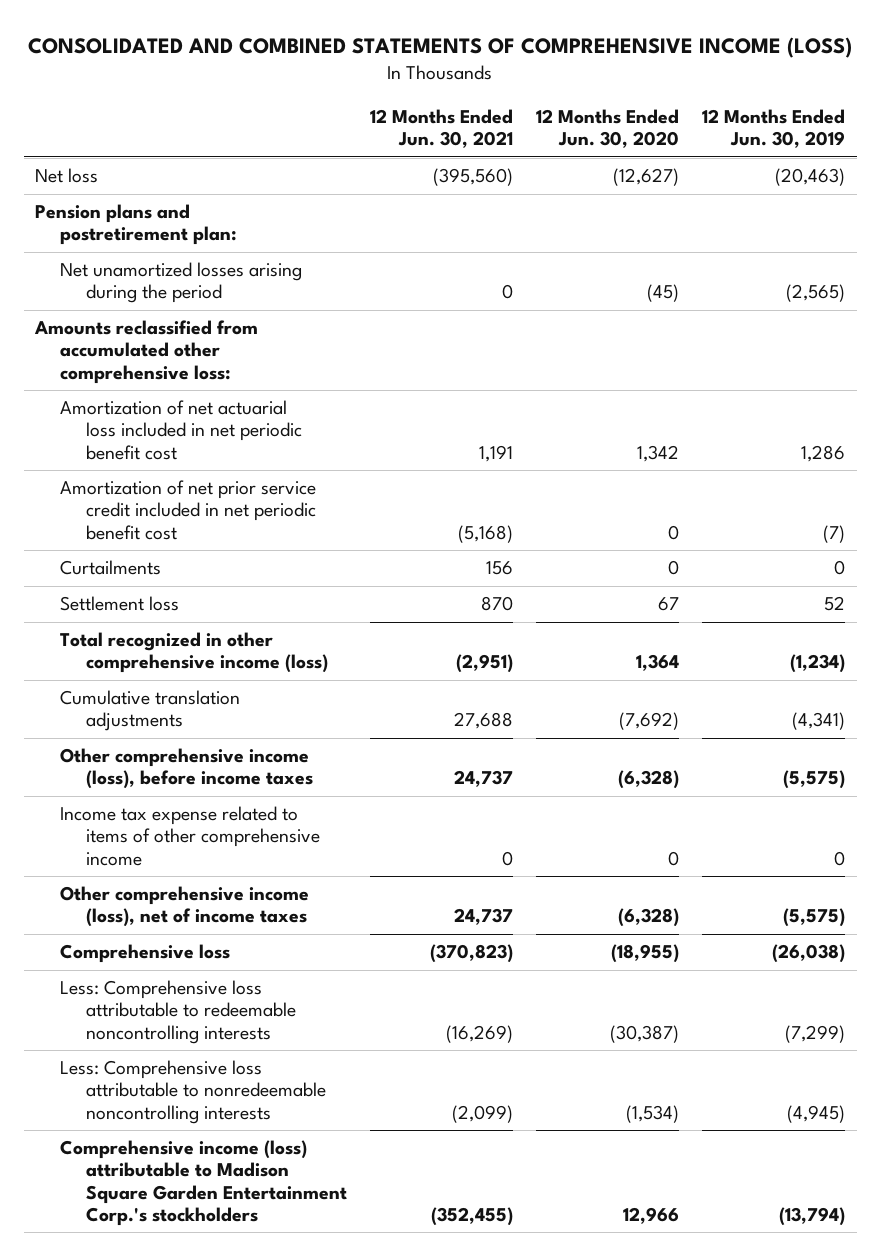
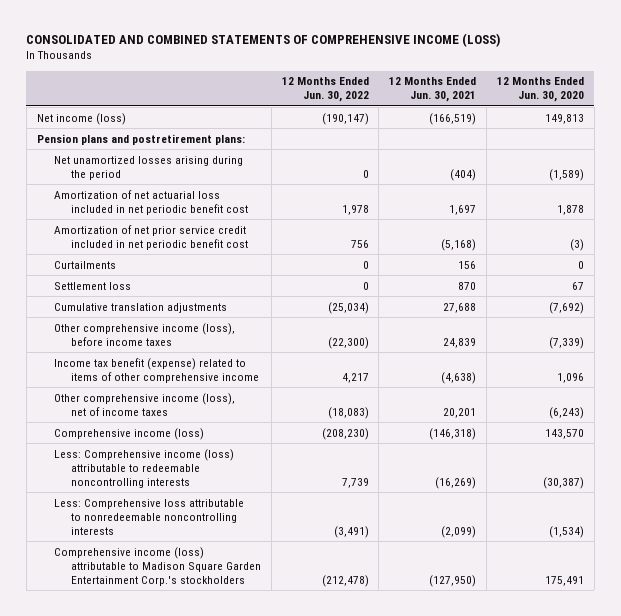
[702,108,846,149] 12 Months Ended Jun. 30, 2019 -> none
none -> [281,77,369,103] 12 Months Ended Jun. 30, 2022
[34,320,259,384] Amounts reclassified from accumulated other comprehensive loss: -> none
[35,168,99,184] Net loss -> [36,112,126,125] Net income (loss)
[432,168,513,187] (395,560) -> [429,112,477,125] (166,519)
[613,168,680,187] (12,627) -> [545,113,585,124] 149,813
[35,204,238,246] Pension plans and postretirement plan: -> [36,133,245,145] Pension plans and postretirement plans:
[501,284,513,300] 0 -> [450,168,477,181] (404)
[647,284,680,303] (45) -> [549,168,585,181] (1,589)
[478,444,513,462] 1,191 -> [449,204,477,215] 1,697
[637,444,680,462] 1,342 -> [557,204,585,215] 1,878
[668,524,680,540] 0 -> [570,238,585,251] (3)
[60,632,328,674] Total recognized in other comprehensive income (loss) -> none
[453,770,513,788] 24,737 -> [443,337,477,348] 24,839
[618,770,680,790] (6,328) -> [549,336,585,349] (7,339)
[60,806,320,866] Income tax expense related to items of other comprehensive income -> [53,357,259,383] Income tax benefit (expense) related to items of other comprehensive income
[501,850,513,866] 0 -> [441,371,477,384] (4,638)
[668,850,680,866] 0 -> [557,372,585,383] 1,096
[453,908,513,926] 24,737 -> [443,407,477,418] 20,201
[618,908,680,928] (6,328) -> [549,406,585,419] (6,243)
[60,944,231,964] Comprehensive loss -> [53,427,204,440] Comprehensive income (loss)
[429,944,513,964] (370,823) -> [429,427,477,440] (146,318)
[611,944,680,964] (18,955) -> [545,428,585,439] 143,570
[60,980,296,1044] Less: Comprehensive loss attributable to redeemable noncontrolling interests -> [53,448,234,488] Less: Comprehensive income (loss) attributable to redeemable noncontrolling interests
[430,1206,513,1226] (352,455) -> [429,574,477,587] (127,950)
[623,1206,680,1224] 12,966 -> [545,575,585,586] 175,491

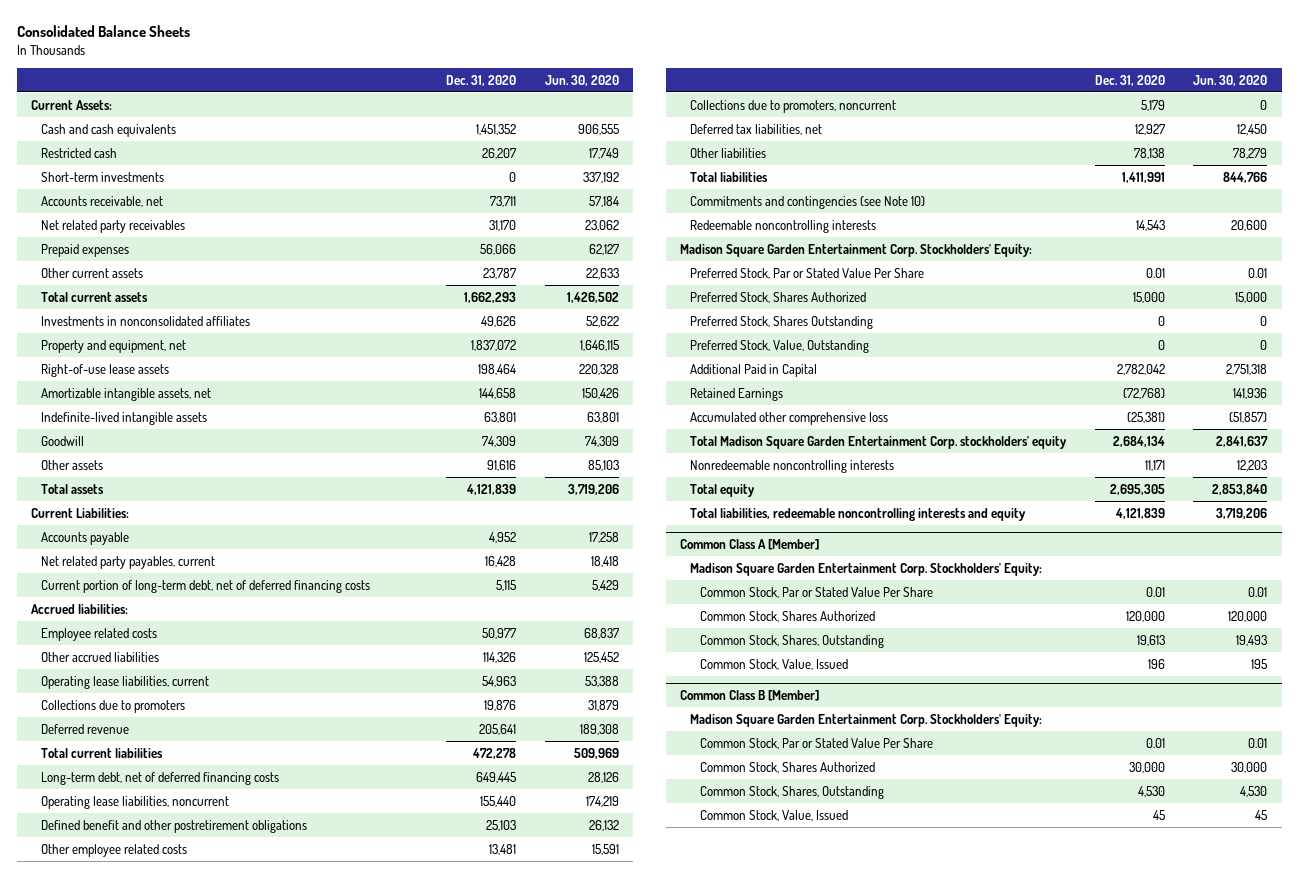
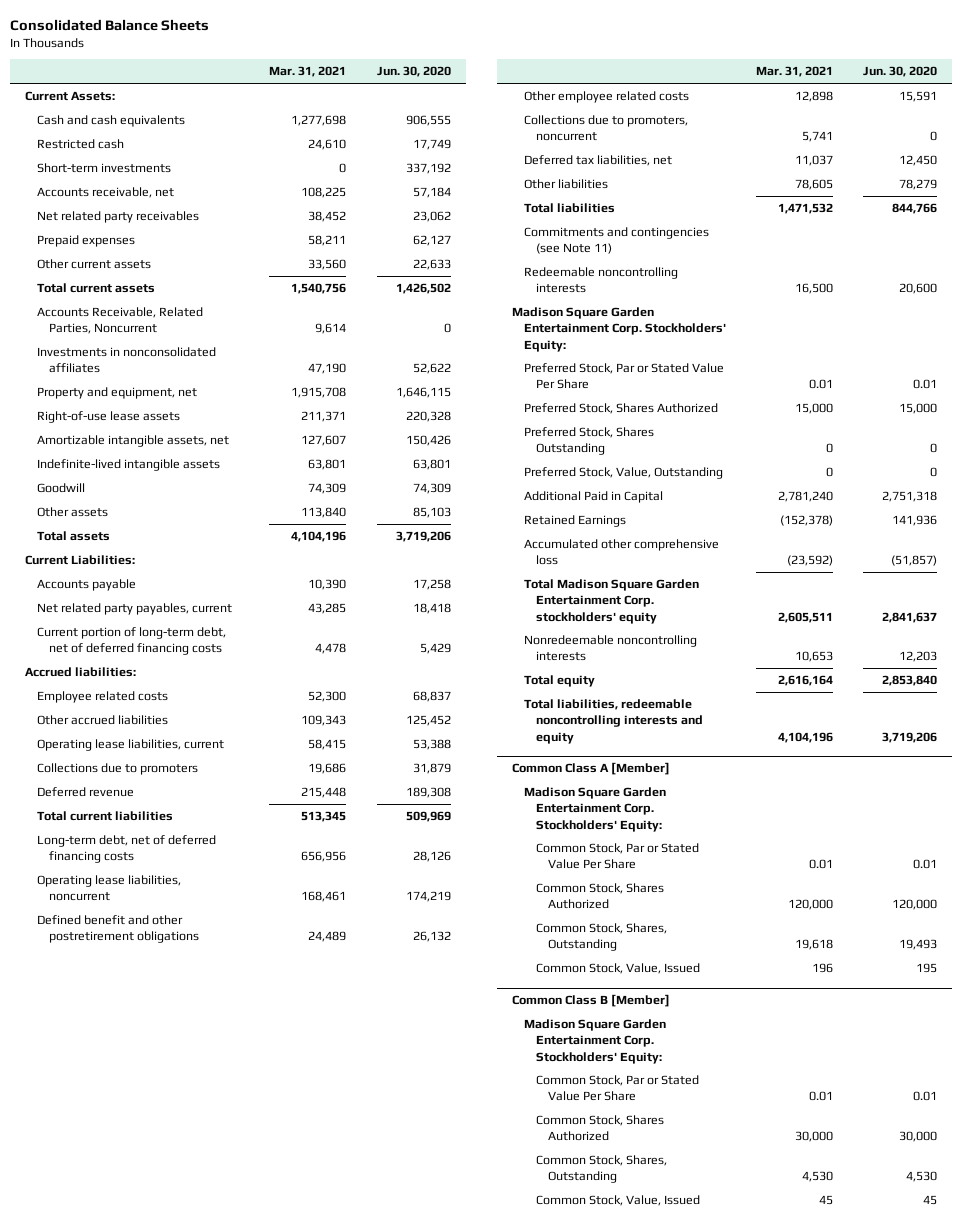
[445,74,516,86] Dec. 31, 2020 -> none
none -> [269,66,347,78] Mar. 31, 2021
none -> [37,307,204,335] Accounts Receivable, Related Parties, Noncurrent
[689,195,925,209] Commitments and contingencies (see Note 10) -> [524,227,710,255] Commitments and contingencies (see Note 11)

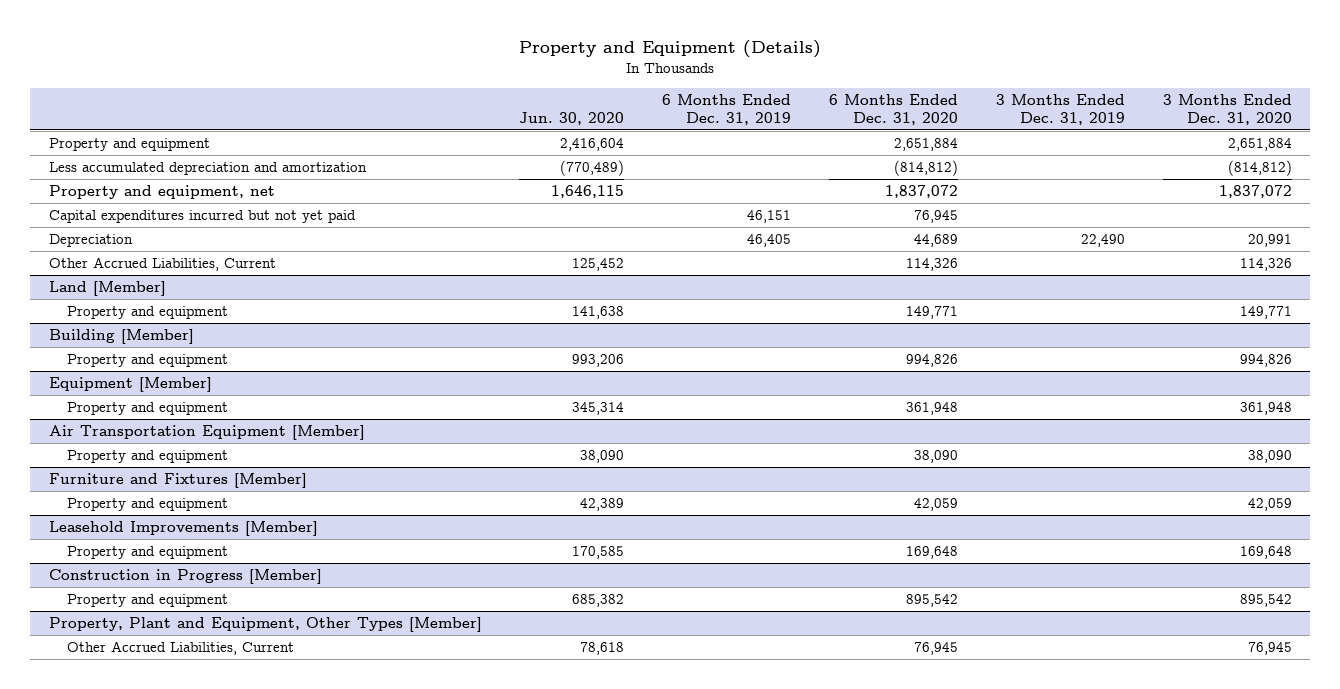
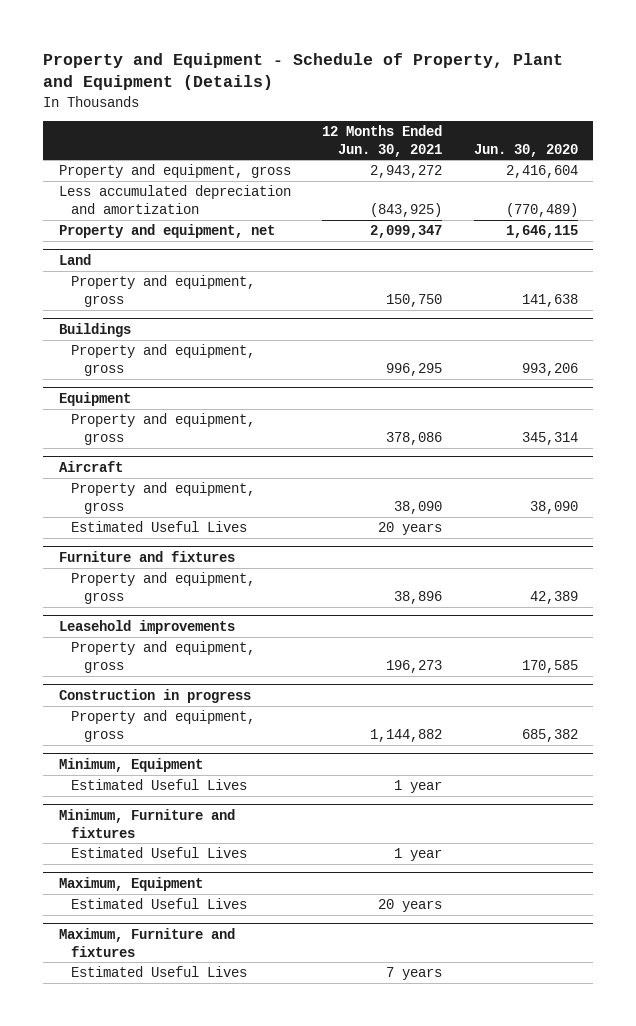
[519,40,822,59] Property and Equipment (Details) -> [43,53,564,91] Property and Equipment - Schedule of Property, Plant and Equipment (Details)
[662,94,792,125] 6 Months Ended Dec. 31, 2019 -> none
[829,94,959,125] 6 Months Ended Dec. 31, 2020 -> none
[995,94,1125,125] 3 Months Ended Dec. 31, 2019 -> none
[1162,94,1292,125] 3 Months Ended Dec. 31, 2020 -> none
none -> [322,124,443,157] 12 Months Ended Jun. 30, 2021
[48,138,210,152] Property and equipment -> [58,164,291,179] Property and equipment, gross
[48,210,356,224] Capital expenditures incurred but not yet paid -> none
[48,234,133,248] Depreciation -> none
[48,257,276,272] Other Accrued Liabilities, Current -> none
[48,425,365,441] Air Transportation Equipment [Member] -> none
[48,617,482,633] Property, Plant and Equipment, Other Types [Member] -> none
[66,641,294,656] Other Accrued Liabilities, Current -> none
[48,281,166,297] Land [Member] -> [58,254,91,266] Land
[66,306,228,320] Property and equipment -> [71,275,256,307] Property and equipment, gross
[48,329,194,345] Building [Member] -> [58,323,131,338] Buildings
[66,354,228,368] Property and equipment -> [71,344,256,376] Property and equipment, gross
[48,377,212,393] Equipment [Member] -> [58,392,131,407] Equipment
[66,402,228,416] Property and equipment -> [71,413,256,445] Property and equipment, gross
none -> [58,461,123,473] Aircraft
[66,450,228,464] Property and equipment -> [71,482,256,514] Property and equipment, gross
none -> [71,521,248,533] Estimated Useful Lives
[48,473,307,489] Furniture and Fixtures [Member] -> [58,551,235,563] Furniture and fixtures
[66,498,228,512] Property and equipment -> [71,572,256,604] Property and equipment, gross
[48,521,318,537] Leasehold Improvements [Member] -> [58,620,235,635] Leasehold improvements
[66,546,228,560] Property and equipment -> [71,641,256,673] Property and equipment, gross
[48,569,322,585] Construction in Progress [Member] -> [58,689,251,704] Construction in progress
[66,594,228,608] Property and equipment -> [71,710,256,742] Property and equipment, gross
none -> [58,758,203,773] Minimum, Equipment
none -> [71,779,248,791] Estimated Useful Lives
none -> [58,809,235,838] Minimum, Furniture and fixtures
none -> [71,847,248,859] Estimated Useful Lives
none -> [58,877,203,892] Maximum, Equipment
none -> [71,898,248,910] Estimated Useful Lives
none -> [58,928,235,957] Maximum, Furniture and fixtures
none -> [71,966,248,978] Estimated Useful Lives

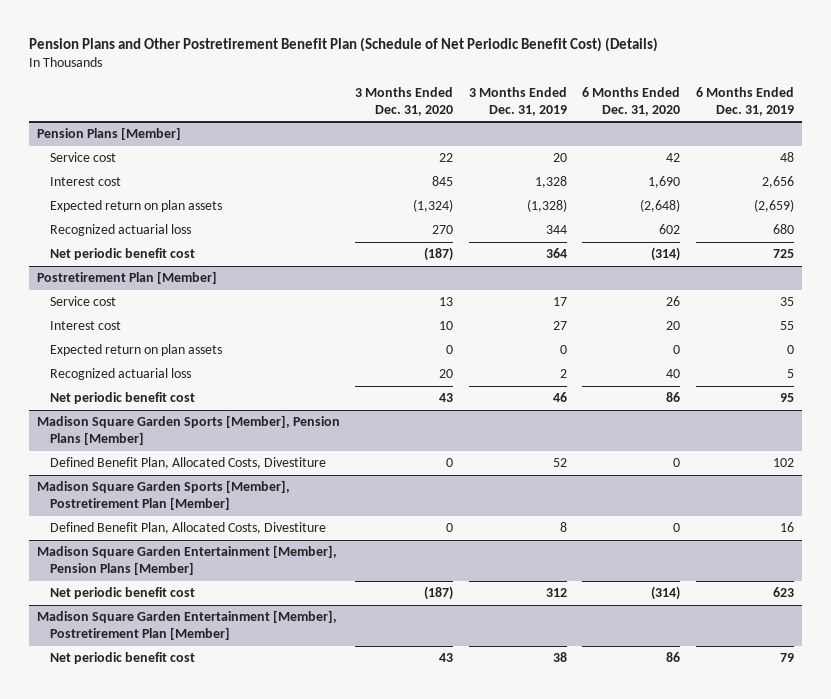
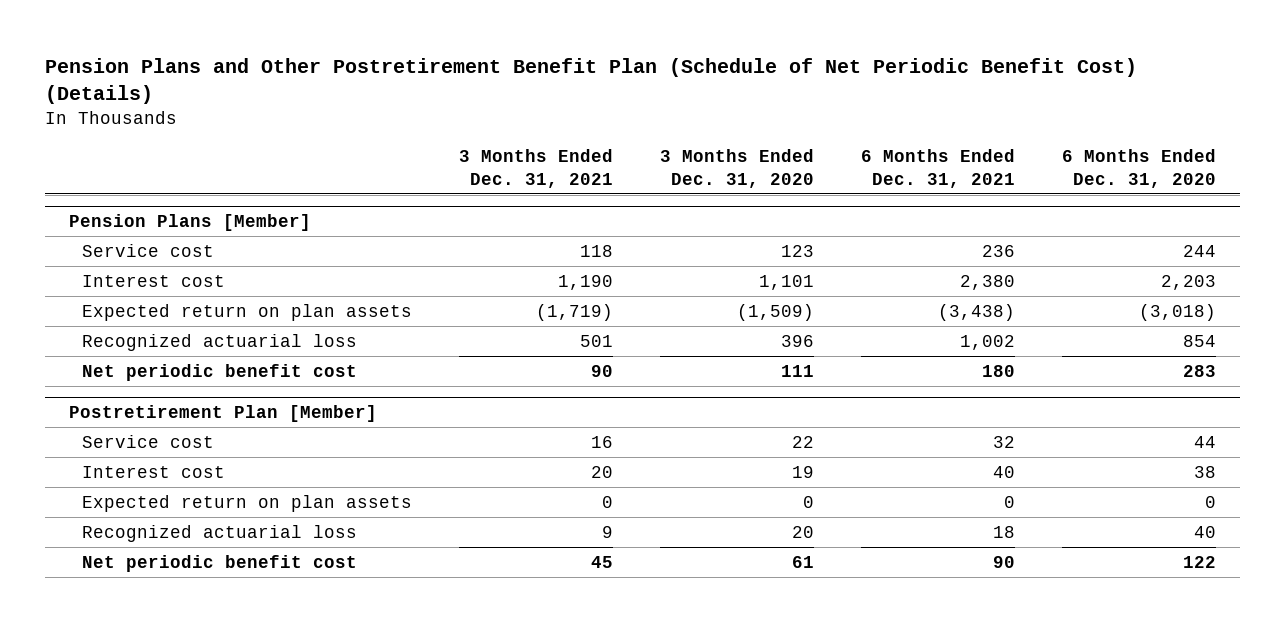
[468,86,567,116] 3 Months Ended Dec. 31, 2019 -> none
[695,86,794,116] 6 Months Ended Dec. 31, 2019 -> none
none -> [459,149,614,188] 3 Months Ended Dec. 31, 2021
none -> [861,149,1016,188] 6 Months Ended Dec. 31, 2021
[439,153,454,163] 22 -> [781,244,815,257] 123
[666,153,681,163] 42 -> [1183,244,1217,257] 244
[432,176,454,187] 845 -> [759,274,815,290] 1,101
[648,176,681,189] 1,690 -> [1161,274,1217,290] 2,203
[413,199,454,213] (1,324) -> [737,303,815,321] (1,509)
[640,199,681,213] (2,648) -> [1139,303,1217,321] (3,018)
[432,225,454,235] 270 -> [781,334,815,347] 396
[659,224,681,235] 602 -> [1183,334,1217,347] 854
[424,247,454,262] (187) -> [781,364,815,377] 111
[651,247,681,262] (314) -> [1183,364,1217,377] 283
[439,297,454,307] 13 -> [792,435,815,448] 22
[666,296,681,307] 26 -> [1194,435,1217,448] 44
[439,321,454,331] 10 -> [792,465,815,478] 19
[666,321,681,331] 20 -> [1194,465,1217,478] 38
[36,415,340,445] Madison Square Garden Sports [Member], Pension Plans [Member] -> none
[50,457,327,470] Defined Benefit Plan, Allocated Costs, Divestiture -> none
[36,480,290,510] Madison Square Garden Sports [Member], Postretirement Plan [Member] -> none
[50,522,327,535] Defined Benefit Plan, Allocated Costs, Divestiture -> none
[36,545,337,575] Madison Square Garden Entertainment [Member], Pension Plans [Member] -> none
[50,587,196,600] Net periodic benefit cost -> none
[36,610,337,640] Madison Square Garden Entertainment [Member], Postretirement Plan [Member] -> none
[50,652,196,665] Net periodic benefit cost -> none
[439,393,454,403] 43 -> [792,555,815,568] 61
[666,392,681,403] 86 -> [1183,555,1217,568] 122

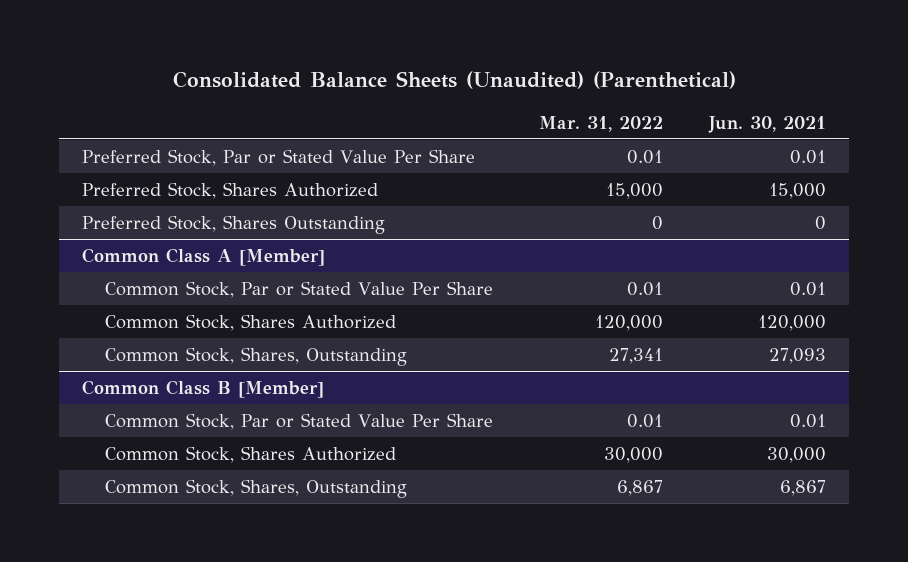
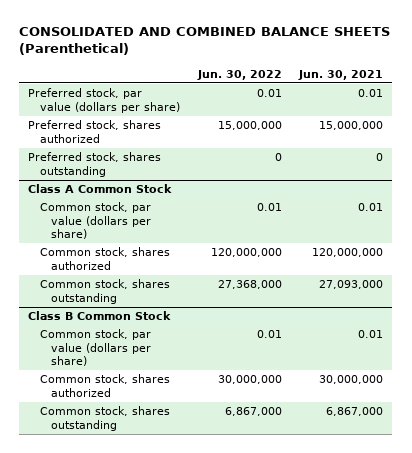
[172,71,736,90] Consolidated Balance Sheets (Unaudited) (Parenthetical) -> [19,27,391,56] CONSOLIDATED AND COMBINED BALANCE SHEETS (Parenthetical)
[539,115,664,132] Mar. 31, 2022 -> none
none -> [196,69,282,80] Jun. 30, 2022
[81,148,475,166] Preferred Stock, Par or Stated Value Per Share -> [28,88,180,113] Preferred stock, par value (dollars per share)
[81,181,378,199] Preferred Stock, Shares Authorized -> [28,120,162,143] Preferred stock, shares authorized
[769,182,827,199] 15,000 -> [319,121,384,131] 15,000,000
[81,214,385,234] Preferred Stock, Shares Outstanding -> [28,152,162,177] Preferred stock, shares outstanding
[81,247,325,266] Common Class A [Member] -> [28,184,173,194] Class A Common Stock
[105,280,494,298] Common Stock, Par or Stated Value Per Share -> [39,202,152,239] Common stock, par value (dollars per share)
[105,313,397,331] Common Stock, Shares Authorized -> [39,247,170,270] Common stock, shares authorized
[758,314,827,331] 120,000 -> [312,248,384,258] 120,000,000
[105,346,408,366] Common Stock, Shares, Outstanding -> [39,279,170,304] Common stock, shares outstanding
[769,347,827,364] 27,093 -> [319,280,384,290] 27,093,000
[81,379,324,398] Common Class B [Member] -> [28,311,172,321] Class B Common Stock
[105,412,494,430] Common Stock, Par or Stated Value Per Share -> [39,329,152,366] Common stock, par value (dollars per share)
[105,445,397,463] Common Stock, Shares Authorized -> [39,374,170,397] Common stock, shares authorized
[767,446,827,463] 30,000 -> [319,375,384,385] 30,000,000
[105,478,408,498] Common Stock, Shares, Outstanding -> [39,406,170,431] Common stock, shares outstanding
[780,479,827,496] 6,867 -> [326,407,384,417] 6,867,000

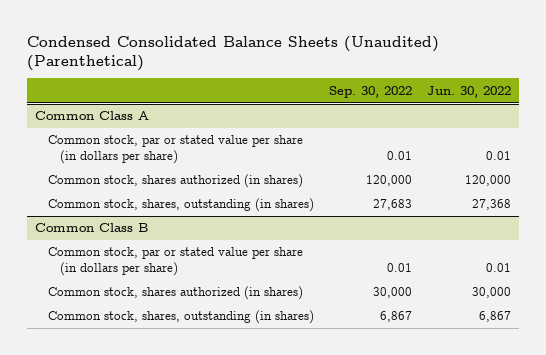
[19,27,391,56] CONSOLIDATED AND COMBINED BALANCE SHEETS (Parenthetical) -> [27,35,440,71] Condensed Consolidated Balance Sheets (Unaudited) (Parenthetical)
[298,69,384,80] Jun. 30, 2021 -> none
none -> [328,85,412,98] Sep. 30, 2022
[28,88,180,113] Preferred stock, par value (dollars per share) -> none
[28,120,162,143] Preferred stock, shares authorized -> none
[28,152,162,177] Preferred stock, shares outstanding -> none
[28,184,173,194] Class A Common Stock -> [34,111,149,121] Common Class A
[39,202,152,239] Common stock, par value (dollars per share) -> [47,135,303,165] Common stock, par or stated value per share (in dollars per share)
[39,247,170,270] Common stock, shares authorized -> [47,174,303,189] Common stock, shares authorized (in shares)
[210,248,282,258] 120,000,000 -> [465,175,512,187] 120,000
[39,279,170,304] Common stock, shares outstanding -> [47,198,314,213] Common stock, shares, outstanding (in shares)
[217,280,282,290] 27,368,000 -> [472,199,512,211] 27,368
[28,311,172,321] Class B Common Stock -> [34,223,148,233] Common Class B
[39,329,152,366] Common stock, par value (dollars per share) -> [47,247,303,277] Common stock, par or stated value per share (in dollars per share)
[39,374,170,397] Common stock, shares authorized -> [47,286,303,301] Common stock, shares authorized (in shares)
[217,375,282,385] 30,000,000 -> [472,287,512,299] 30,000
[39,406,170,431] Common stock, shares outstanding -> [47,310,314,325] Common stock, shares, outstanding (in shares)
[224,407,282,417] 6,867,000 -> [479,311,512,323] 6,867

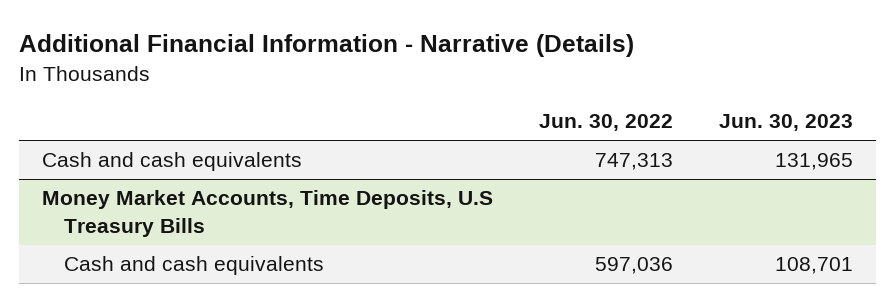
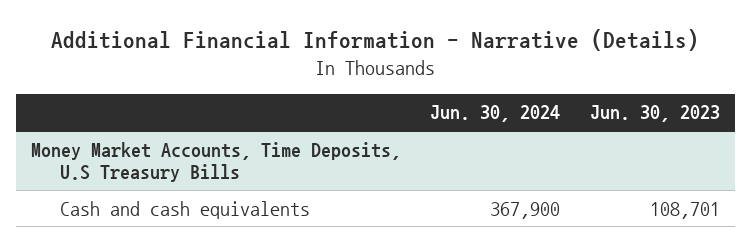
[539,114,674,132] Jun. 30, 2022 -> none
none -> [430,105,561,123] Jun. 30, 2024
[42,152,303,172] Cash and cash equivalents -> none

